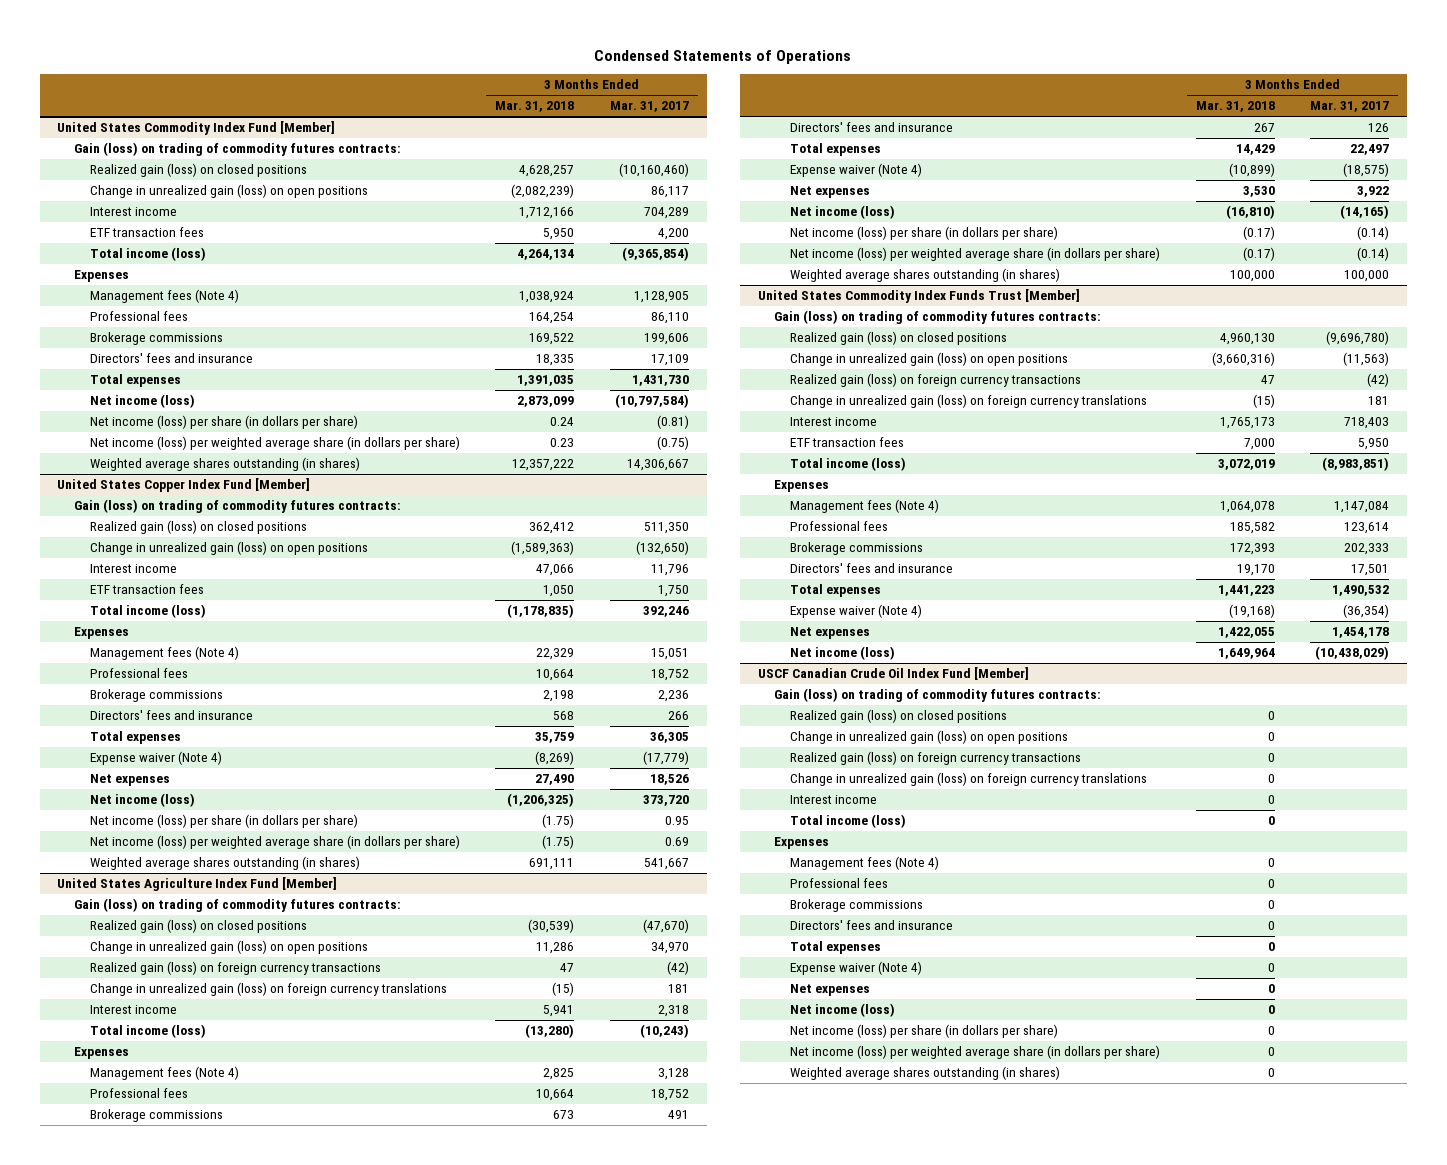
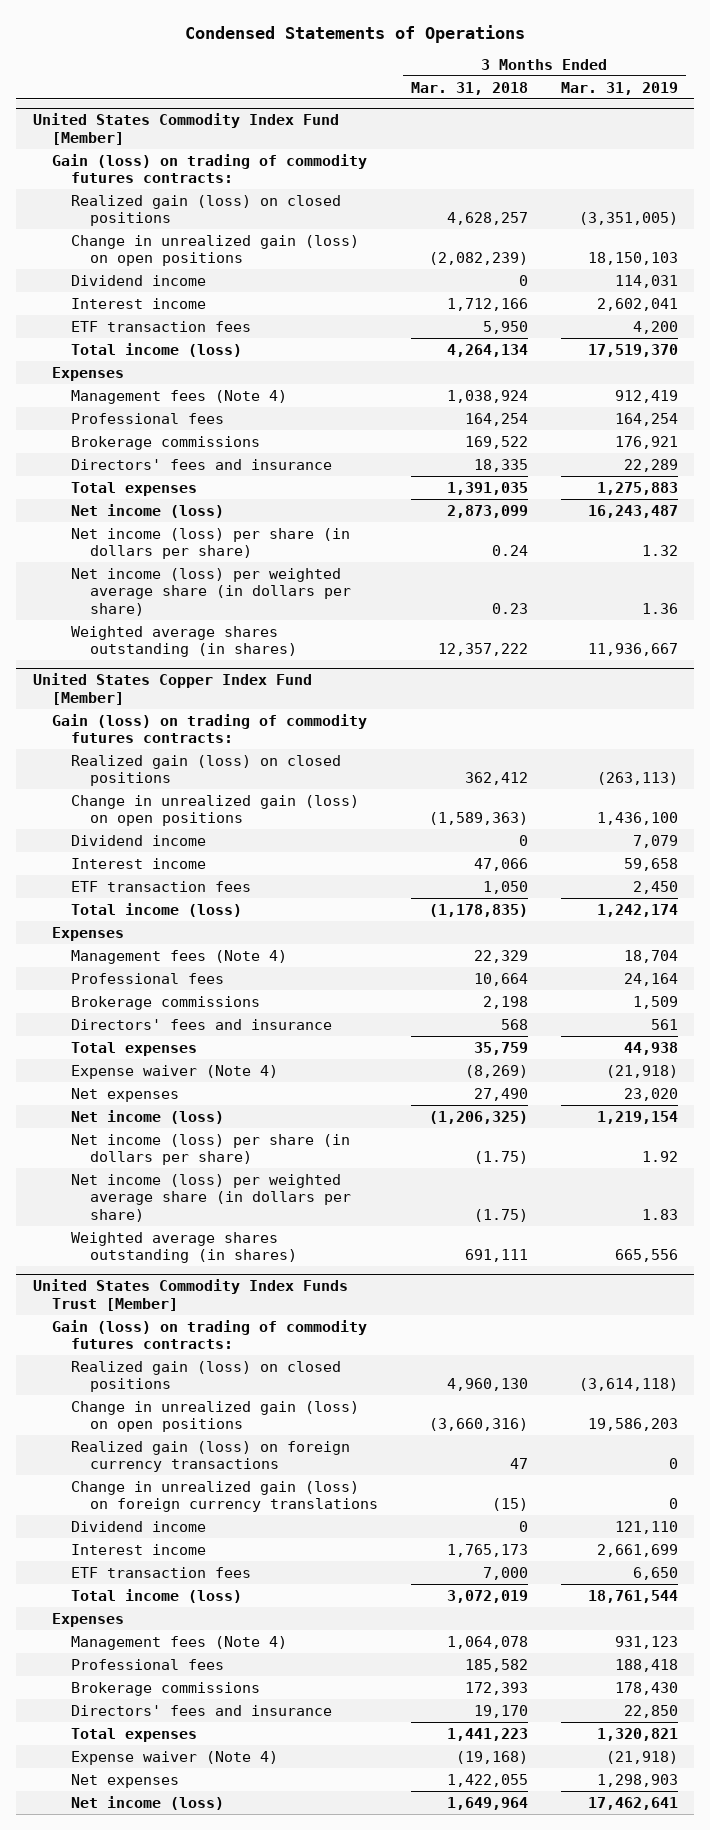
[609,101,689,113] Mar. 31, 2017 -> none
none -> [560,81,678,95] Mar. 31, 2019
none -> [70,274,206,286] Dividend income
none -> [70,834,206,846] Dividend income
[57,877,338,892] United States Agriculture Index Fund [Member] -> none
[73,898,401,913] Gain (loss) on trading of commodity futures contracts: -> none
[89,919,307,934] Realized gain (loss) on closed positions -> none
[89,940,368,955] Change in unrealized gain (loss) on open positions -> none
[89,961,381,976] Realized gain (loss) on foreign currency transactions -> none
[89,982,447,997] Change in unrealized gain (loss) on foreign currency translations -> none
[89,1005,177,1015] Interest income -> none
[89,1024,206,1039] Total income (loss) -> none
[73,1047,129,1060] Expenses -> none
[89,1066,239,1081] Management fees (Note 4) -> none
[89,1088,188,1099] Professional fees -> none
[89,1109,223,1123] Brokerage commissions -> none
[790,122,954,133] Directors' fees and insurance -> none
[790,143,882,157] Total expenses -> none
[790,163,923,178] Expense waiver (Note 4) -> none
[790,186,871,199] Net expenses -> none
[790,205,896,220] Net income (loss) -> none
[790,226,1059,241] Net income (loss) per share (in dollars per share) -> none
[790,247,1161,262] Net income (loss) per weighted average share (in dollars per share) -> none
[790,268,1061,283] Weighted average shares outstanding (in shares) -> none
none -> [70,1520,206,1532] Dividend income
[758,667,1030,681] USCF Canadian Crude Oil Index Fund [Member] -> none
[774,688,1102,703] Gain (loss) on trading of commodity futures contracts: -> none
[790,709,1008,724] Realized gain (loss) on closed positions -> none
[790,730,1069,745] Change in unrealized gain (loss) on open positions -> none
[790,751,1082,766] Realized gain (loss) on foreign currency transactions -> none
[790,772,1148,787] Change in unrealized gain (loss) on foreign currency translations -> none
[790,795,878,805] Interest income -> none
[790,814,907,829] Total income (loss) -> none
[774,837,830,850] Expenses -> none
[790,856,940,871] Management fees (Note 4) -> none
[790,878,889,889] Professional fees -> none
[790,899,924,913] Brokerage commissions -> none
[790,920,954,931] Directors' fees and insurance -> none
[790,941,882,955] Total expenses -> none
[790,961,923,976] Expense waiver (Note 4) -> none
[790,984,871,997] Net expenses -> none
[790,1003,896,1018] Net income (loss) -> none
[790,1024,1059,1039] Net income (loss) per share (in dollars per share) -> none
[790,1045,1161,1060] Net income (loss) per weighted average share (in dollars per share) -> none
[790,1066,1061,1081] Weighted average shares outstanding (in shares) -> none

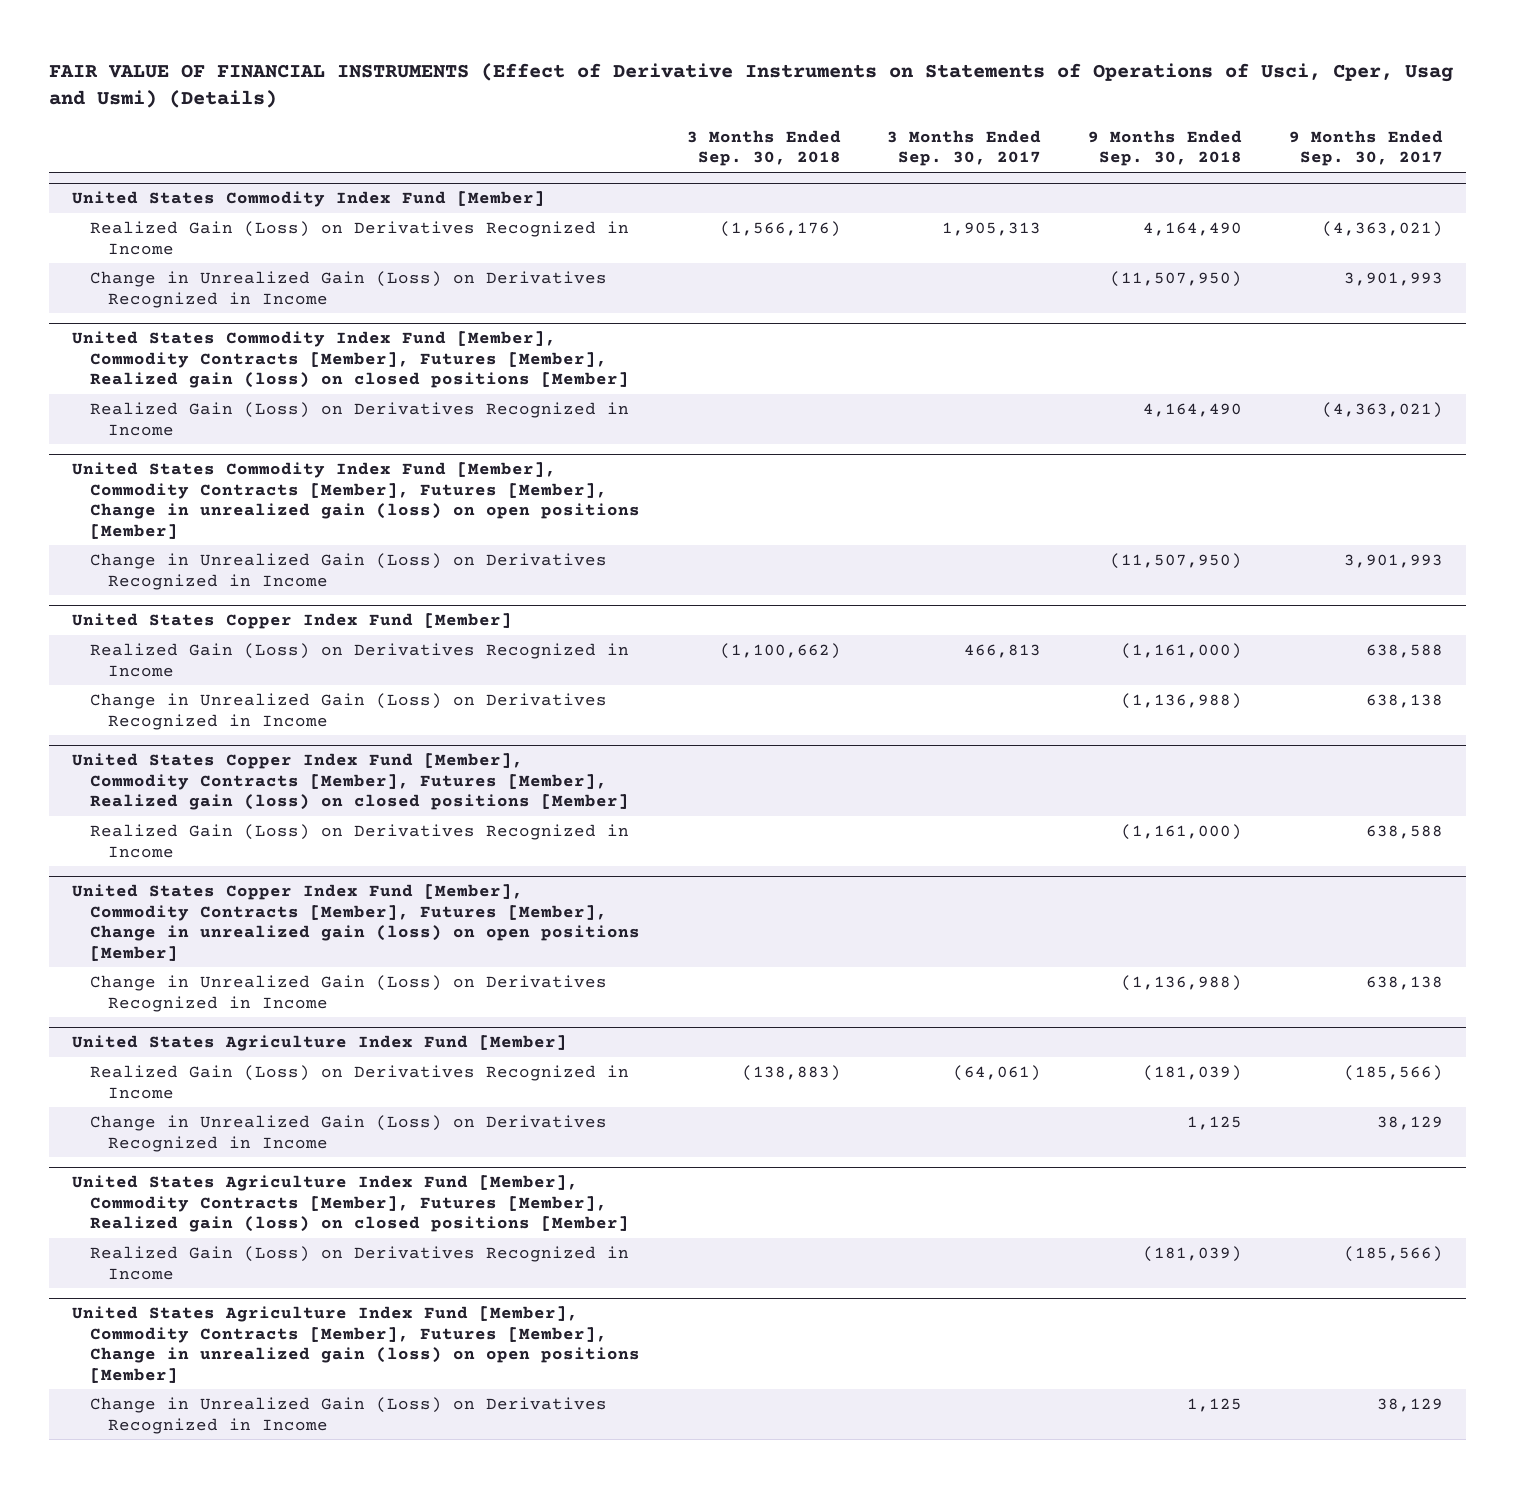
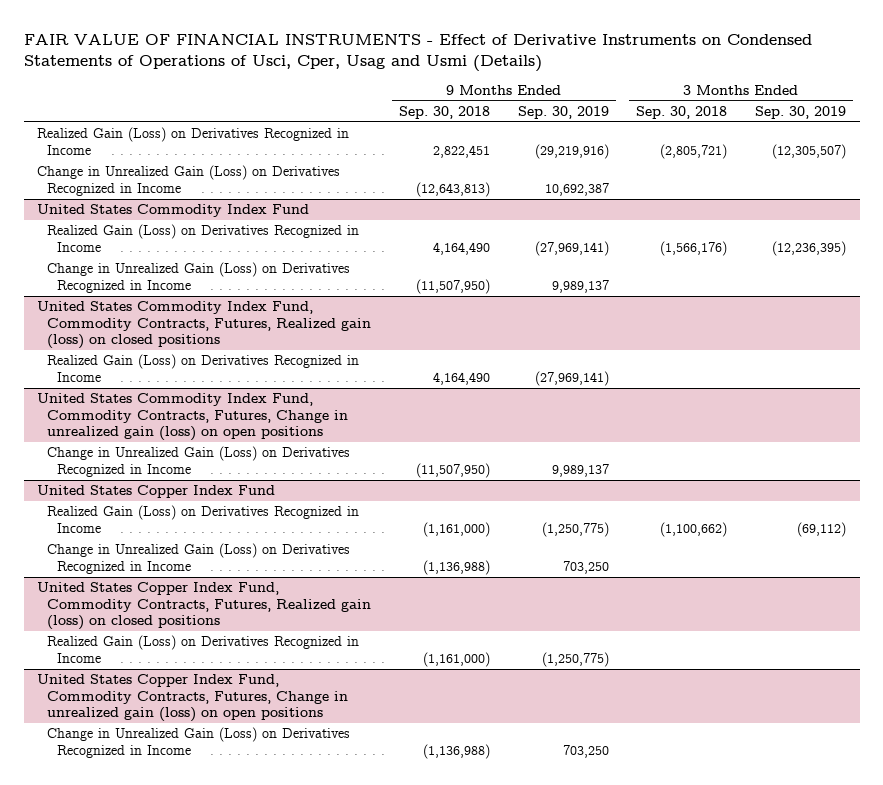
[49,62,1454,109] FAIR VALUE OF FINANCIAL INSTRUMENTS (Effect of Derivative Instruments on Statements of Operations of Usci, Cper, Usag and Usmi) (Details) -> [23,33,812,72] FAIR VALUE OF FINANCIAL INSTRUMENTS - Effect of Derivative Instruments on Condensed Statements of Operations of Usci, Cper, Usag and Usmi (Details)
[887,129,1042,167] 3 Months Ended Sep. 30, 2017 -> none
[1288,129,1443,167] 9 Months Ended Sep. 30, 2017 -> none
none -> [517,105,609,119] Sep. 30, 2019
none -> [754,105,846,119] Sep. 30, 2019
none -> [37,127,350,155] Realized Gain (Loss) on Derivatives Recognized in Income
none -> [37,165,341,196] Change in Unrealized Gain (Loss) on Derivatives Recognized in Income
[72,191,546,208] United States Commodity Index Fund [Member] -> [37,204,310,218] United States Commodity Index Fund
[72,331,630,389] United States Commodity Index Fund [Member], Commodity Contracts [Member], Futures [Member], Realized gain (loss) on closed positions [Member] -> [37,301,372,350] United States Commodity Index Fund, Commodity Contracts, Futures, Realized gain (loss) on closed positions
[72,462,641,539] United States Commodity Index Fund [Member], Commodity Contracts [Member], Futures [Member], Change in unrealized gain (loss) on open positions [Member] -> [37,393,349,442] United States Commodity Index Fund, Commodity Contracts, Futures, Change in unrealized gain (loss) on open positions
[72,613,513,630] United States Copper Index Fund [Member] -> [37,485,276,499] United States Copper Index Fund
[72,753,630,811] United States Copper Index Fund [Member], Commodity Contracts [Member], Futures [Member], Realized gain (loss) on closed positions [Member] -> [37,582,372,631] United States Copper Index Fund, Commodity Contracts, Futures, Realized gain (loss) on closed positions
[72,884,641,961] United States Copper Index Fund [Member], Commodity Contracts [Member], Futures [Member], Change in unrealized gain (loss) on open positions [Member] -> [37,674,349,723] United States Copper Index Fund, Commodity Contracts, Futures, Change in unrealized gain (loss) on open positions
[72,1035,568,1052] United States Agriculture Index Fund [Member] -> none
[90,1065,630,1099] Realized Gain (Loss) on Derivatives Recognized in Income -> none
[90,1115,608,1152] Change in Unrealized Gain (Loss) on Derivatives Recognized in Income -> none
[72,1175,630,1233] United States Agriculture Index Fund [Member], Commodity Contracts [Member], Futures [Member], Realized gain (loss) on closed positions [Member] -> none
[90,1246,630,1280] Realized Gain (Loss) on Derivatives Recognized in Income -> none
[72,1306,641,1383] United States Agriculture Index Fund [Member], Commodity Contracts [Member], Futures [Member], Change in unrealized gain (loss) on open positions [Member] -> none
[90,1397,608,1434] Change in Unrealized Gain (Loss) on Derivatives Recognized in Income -> none

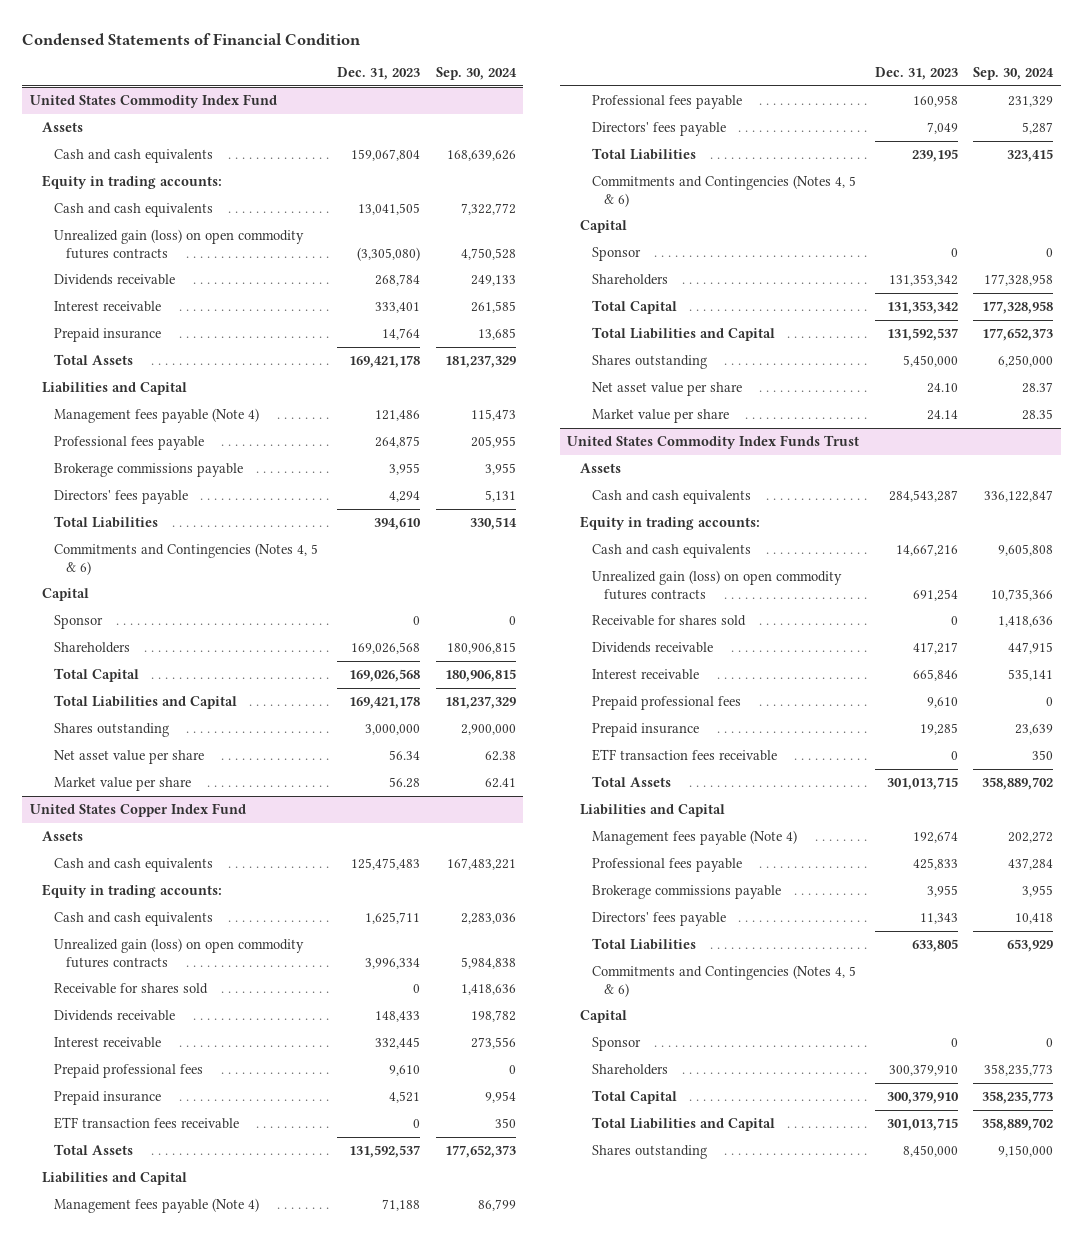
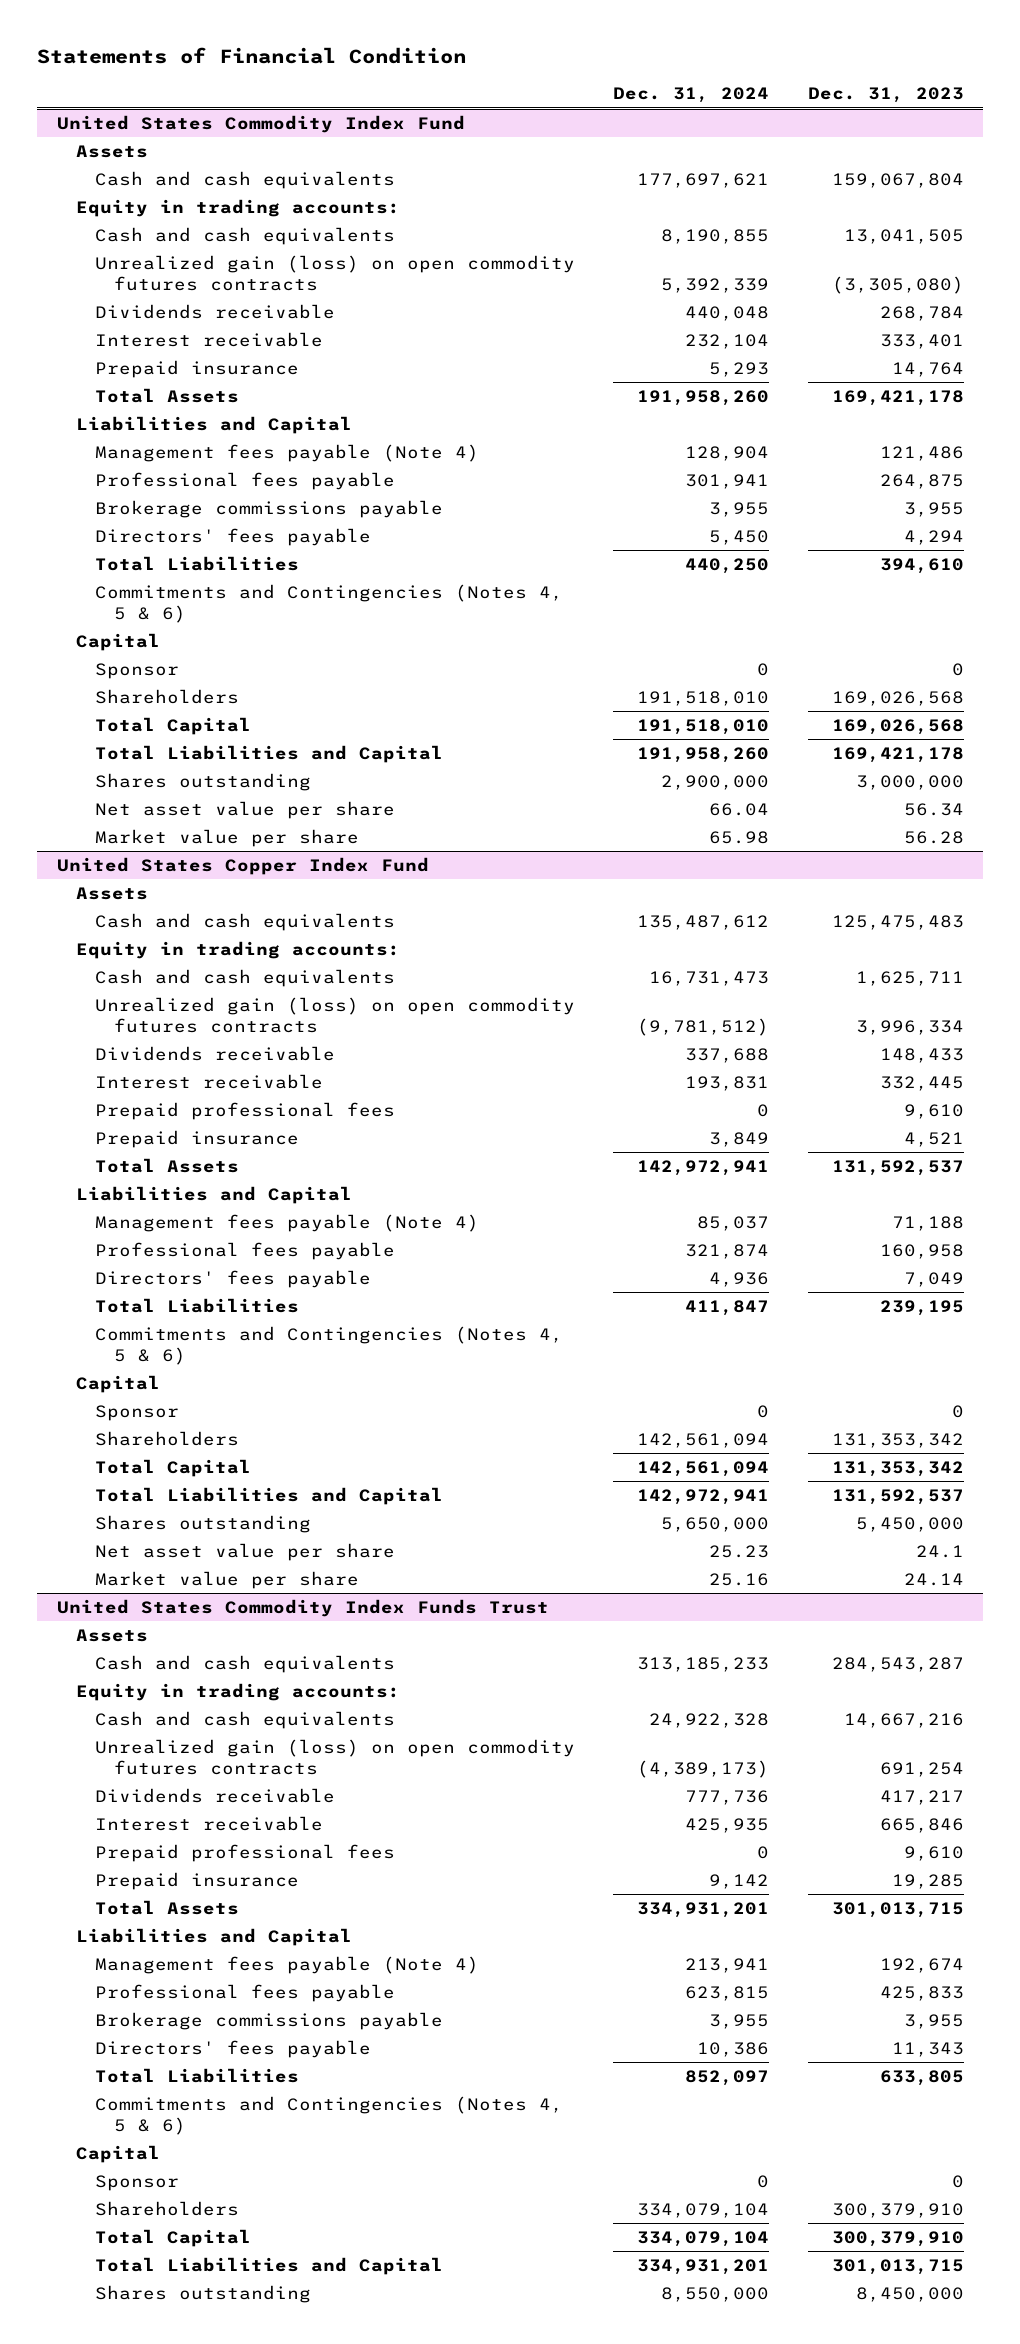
[22,32,362,45] Condensed Statements of Financial Condition -> [37,47,467,65] Statements of Financial Condition
[435,67,517,81] Sep. 30, 2024 -> none
none -> [613,87,770,104] Dec. 31, 2024
[54,983,209,995] Receivable for shares sold -> none
[54,1117,240,1130] ETF transaction fees receivable -> none
[926,383,958,394] 24.10 -> [915,1544,964,1558] 24.1
[591,615,746,627] Receivable for shares sold -> none
[591,749,777,762] ETF transaction fees receivable -> none

